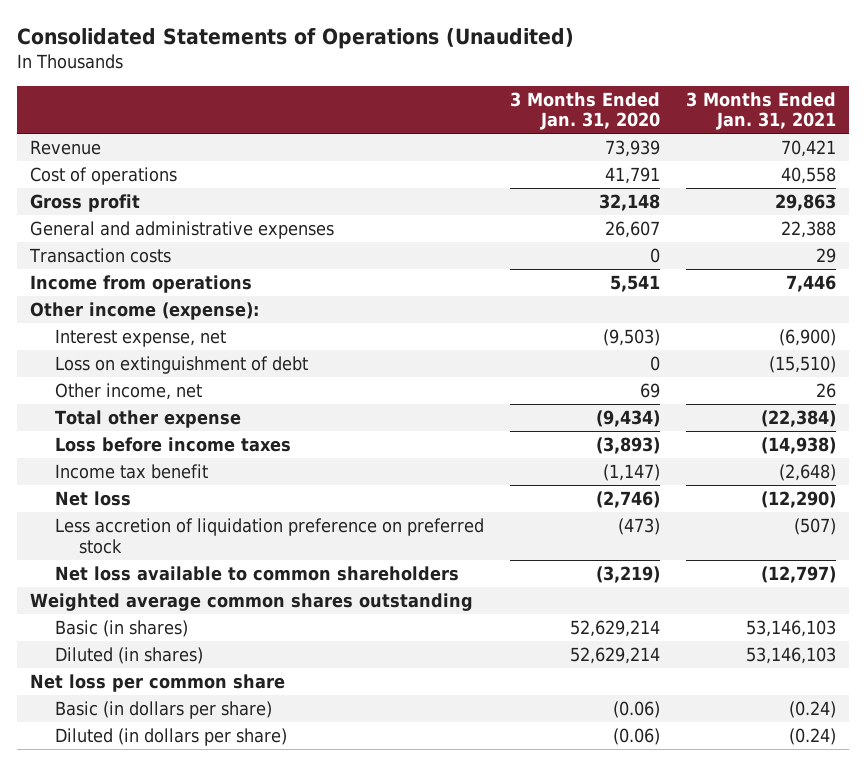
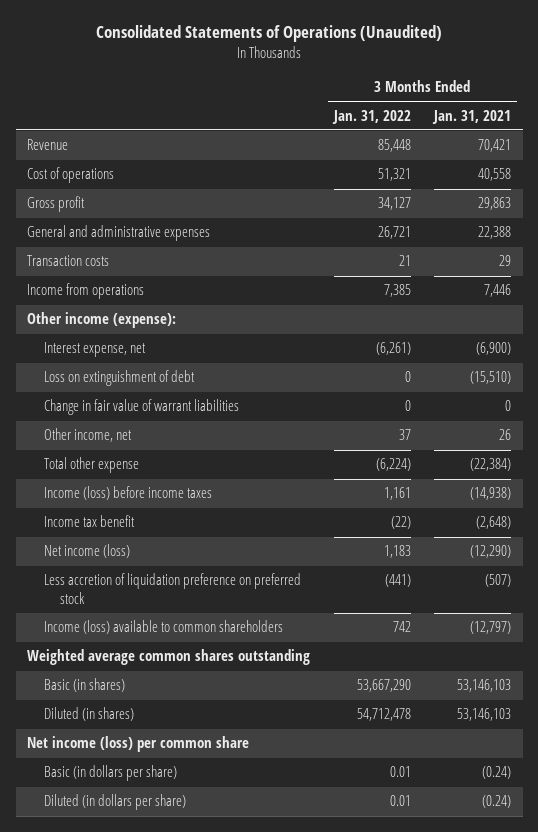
[509,91,660,131] 3 Months Ended Jan. 31, 2020 -> none
none -> [331,109,411,124] Jan. 31, 2022
none -> [43,399,239,416] Change in fair value of warrant liabilities
[54,436,291,452] Loss before income taxes -> [43,486,212,501] Income (loss) before income taxes
[54,490,131,506] Net loss -> [43,544,130,559] Net income (loss)
[54,565,459,581] Net loss available to common shareholders -> [43,620,283,635] Income (loss) available to common shareholders
[30,673,286,692] Net loss per common share -> [27,736,250,753] Net income (loss) per common share

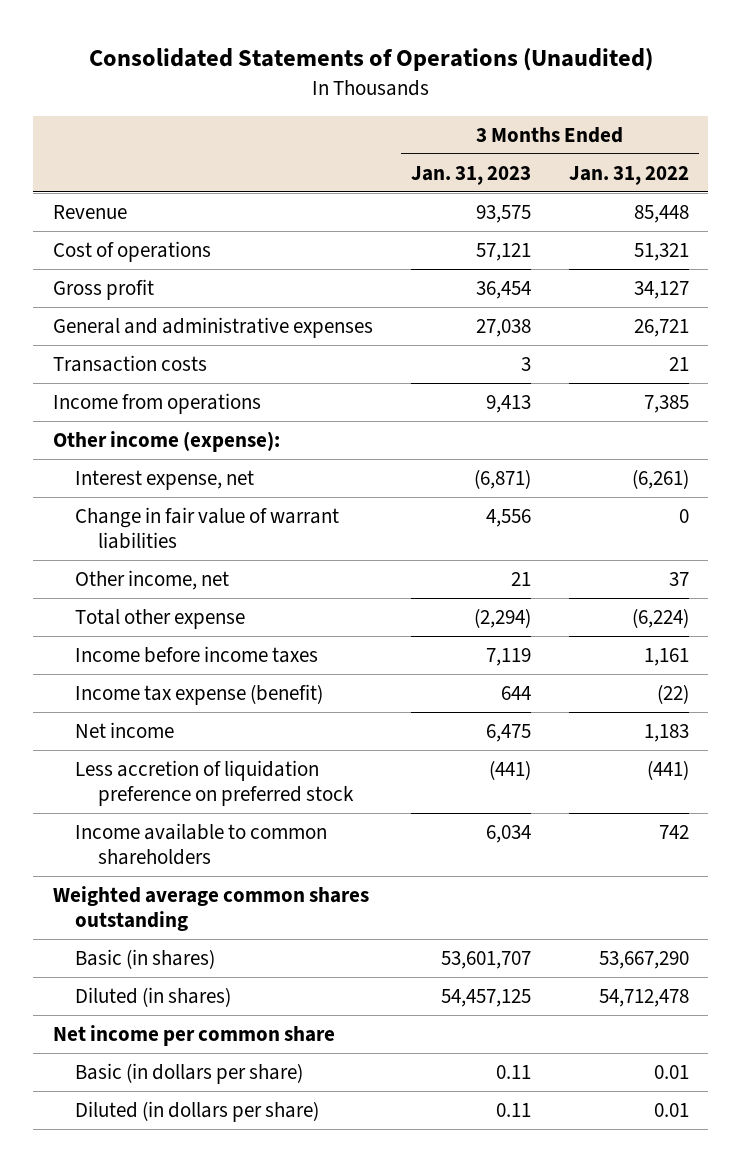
[431,109,511,124] Jan. 31, 2021 -> none
none -> [410,165,531,185] Jan. 31, 2023
[43,370,195,387] Loss on extinguishment of debt -> none
[43,486,212,501] Income (loss) before income taxes -> [75,645,319,663] Income before income taxes
[43,515,135,528] Income tax benefit -> [75,683,324,705] Income tax expense (benefit)
[43,544,130,559] Net income (loss) -> [75,721,175,738] Net income
[43,620,283,635] Income (loss) available to common shareholders -> [75,822,328,866] Income available to common shareholders
[27,736,250,753] Net income (loss) per common share -> [52,1024,335,1046] Net income per common share

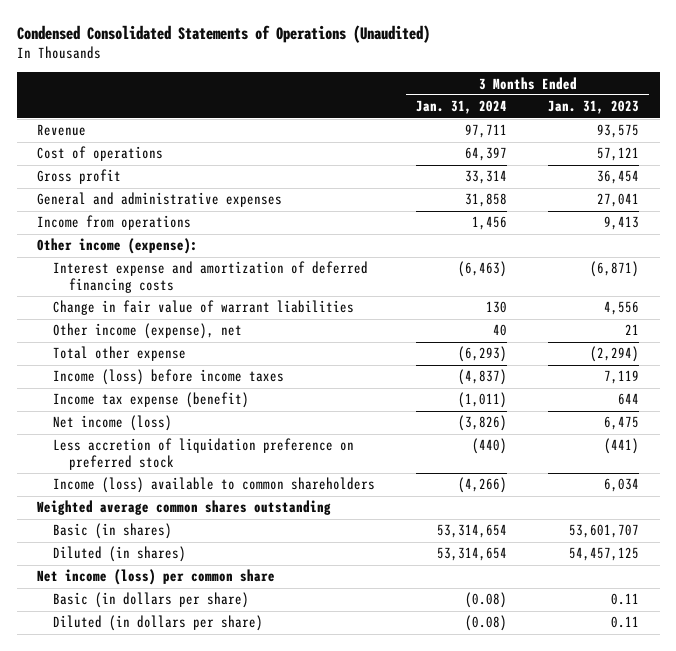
[88,48,653,72] Consolidated Statements of Operations (Unaudited) -> [16,24,430,43] Condensed Consolidated Statements of Operations (Unaudited)
[569,165,690,185] Jan. 31, 2022 -> none
none -> [416,100,508,115] Jan. 31, 2024
[52,354,207,372] Transaction costs -> none
[475,318,531,337] 27,038 -> [597,193,640,208] 27,041
[75,469,255,490] Interest expense, net -> [53,261,369,293] Interest expense and amortization of deferred financing costs
[75,569,230,590] Other income, net -> [53,323,243,340] Other income (expense), net
[75,645,319,663] Income before income taxes -> [53,369,285,386] Income (loss) before income taxes
[75,721,175,738] Net income -> [53,415,173,432] Net income (loss)
[75,822,328,866] Income available to common shareholders -> [53,477,376,494] Income (loss) available to common shareholders
[52,1024,335,1046] Net income per common share -> [37,569,276,586] Net income (loss) per common share

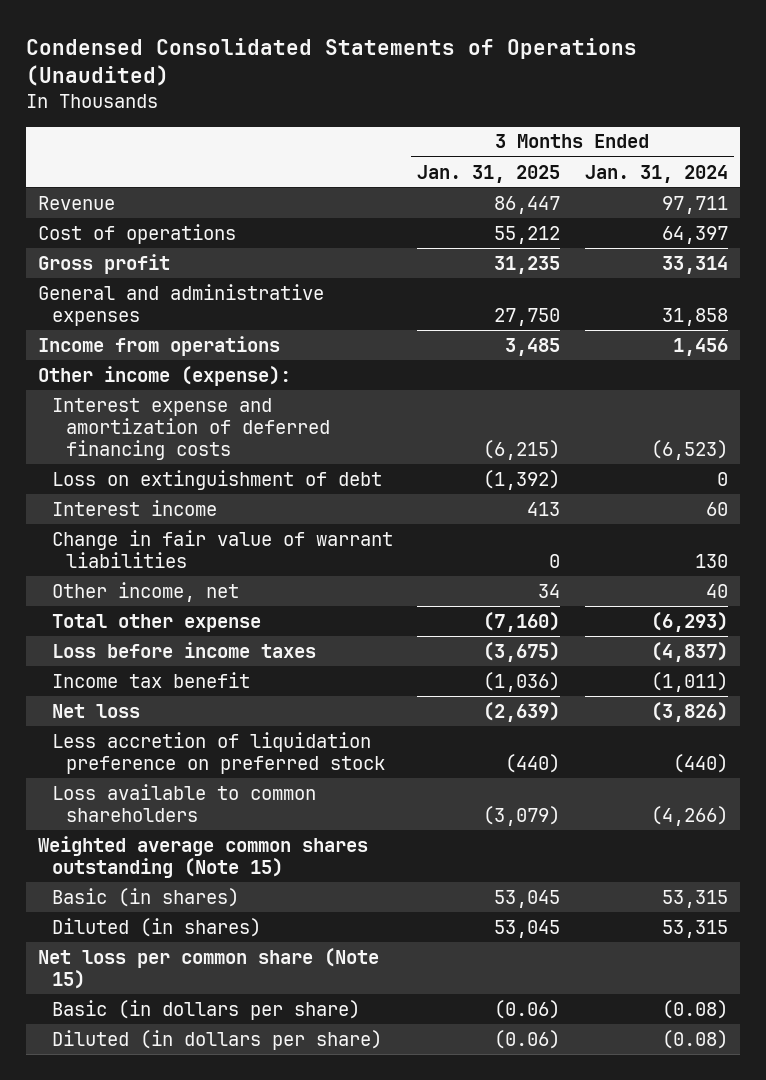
[548,100,640,115] Jan. 31, 2023 -> none
none -> [417,164,561,183] Jan. 31, 2025
[458,261,508,278] (6,463) -> [650,439,728,460] (6,523)
none -> [52,469,383,490] Loss on extinguishment of debt
none -> [52,499,218,516] Interest income
[53,323,243,340] Other income (expense), net -> [52,581,240,602] Other income, net
[53,369,285,386] Income (loss) before income taxes -> [52,641,317,658] Loss before income taxes
[53,392,250,409] Income tax expense (benefit) -> [52,671,251,688] Income tax benefit
[53,415,173,432] Net income (loss) -> [52,703,141,718] Net loss
[53,477,376,494] Income (loss) available to common shareholders -> [52,783,317,822] Loss available to common shareholders
[37,500,332,516] Weighted average common shares outstanding -> [38,835,369,878] Weighted average common shares outstanding (Note 15)
[437,524,508,539] 53,314,654 -> [661,889,728,908] 53,315
[437,547,508,562] 53,314,654 -> [661,919,728,938] 53,315
[37,569,276,586] Net income (loss) per common share -> [38,947,380,989] Net loss per common share (Note 15)

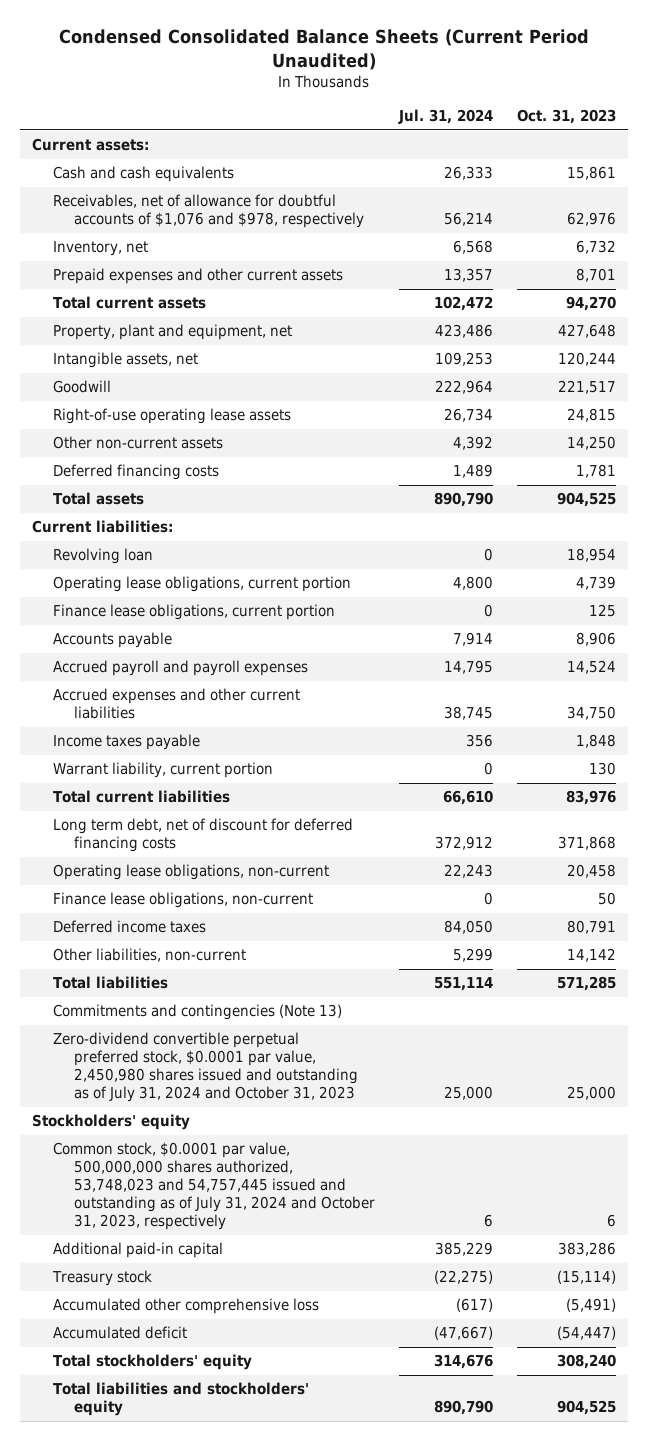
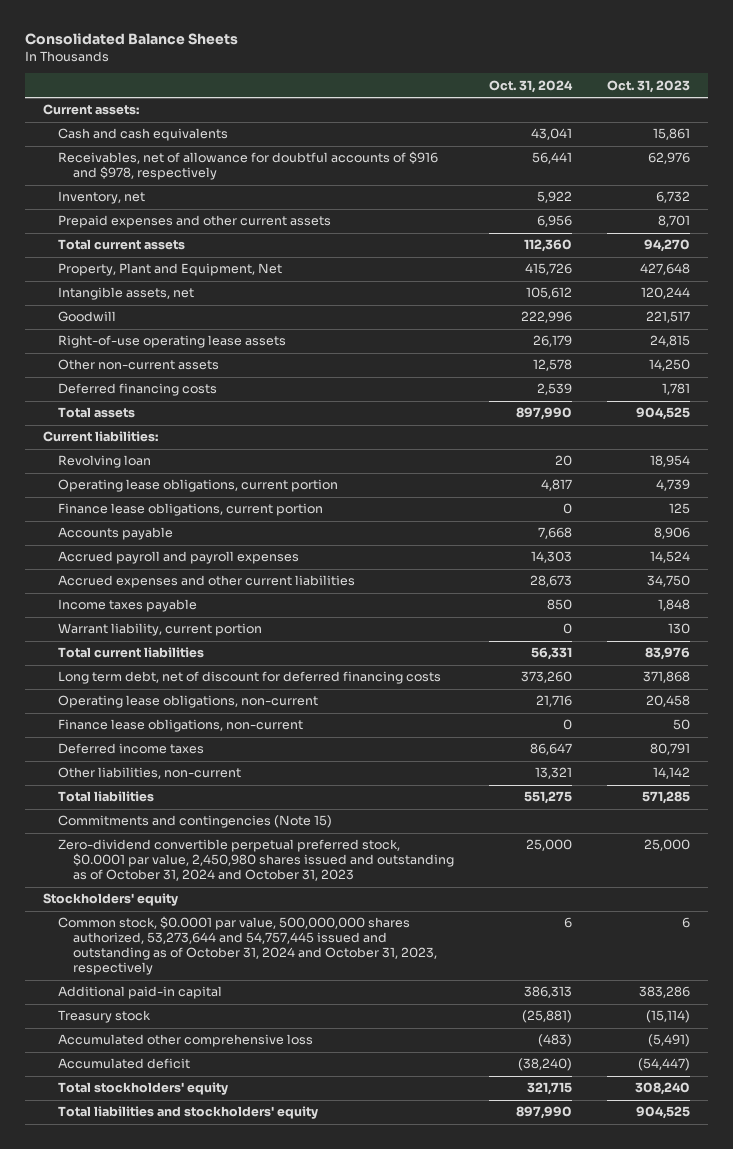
[58,29,589,70] Condensed Consolidated Balance Sheets (Current Period Unaudited) -> [25,33,239,46] Consolidated Balance Sheets
[397,109,493,125] Jul. 31, 2024 -> none
none -> [489,79,574,93] Oct. 31, 2024
[52,194,364,229] Receivables, net of allowance for doubtful accounts of $1,076 and $978, respectively -> [57,151,438,181] Receivables, net of allowance for doubtful accounts of $916 and $978, respectively
[52,324,292,341] Property, plant and equipment, net -> [57,263,282,277] Property, Plant and Equipment, Net
[52,1004,342,1021] Commitments and contingencies (Note 13) -> [57,815,332,829] Commitments and contingencies (Note 15)
[52,1032,358,1103] Zero-dividend convertible perpetual preferred stock, $0.0001 par value, 2,450,980 shares issued and outstanding as of July 31, 2024 and October 31, 2023 -> [57,839,455,882] Zero-dividend convertible perpetual preferred stock, $0.0001 par value, 2,450,980 shares issued and outstanding as of October 31, 2024 and October 31, 2023
[52,1142,375,1231] Common stock, $0.0001 par value, 500,000,000 shares authorized, 53,748,023 and 54,757,445 issued and outstanding as of July 31, 2024 and October 31, 2023, respectively -> [57,916,438,976] Common stock, $0.0001 par value, 500,000,000 shares authorized, 53,273,644 and 54,757,445 issued and outstanding as of October 31, 2024 and October 31, 2023, respectively

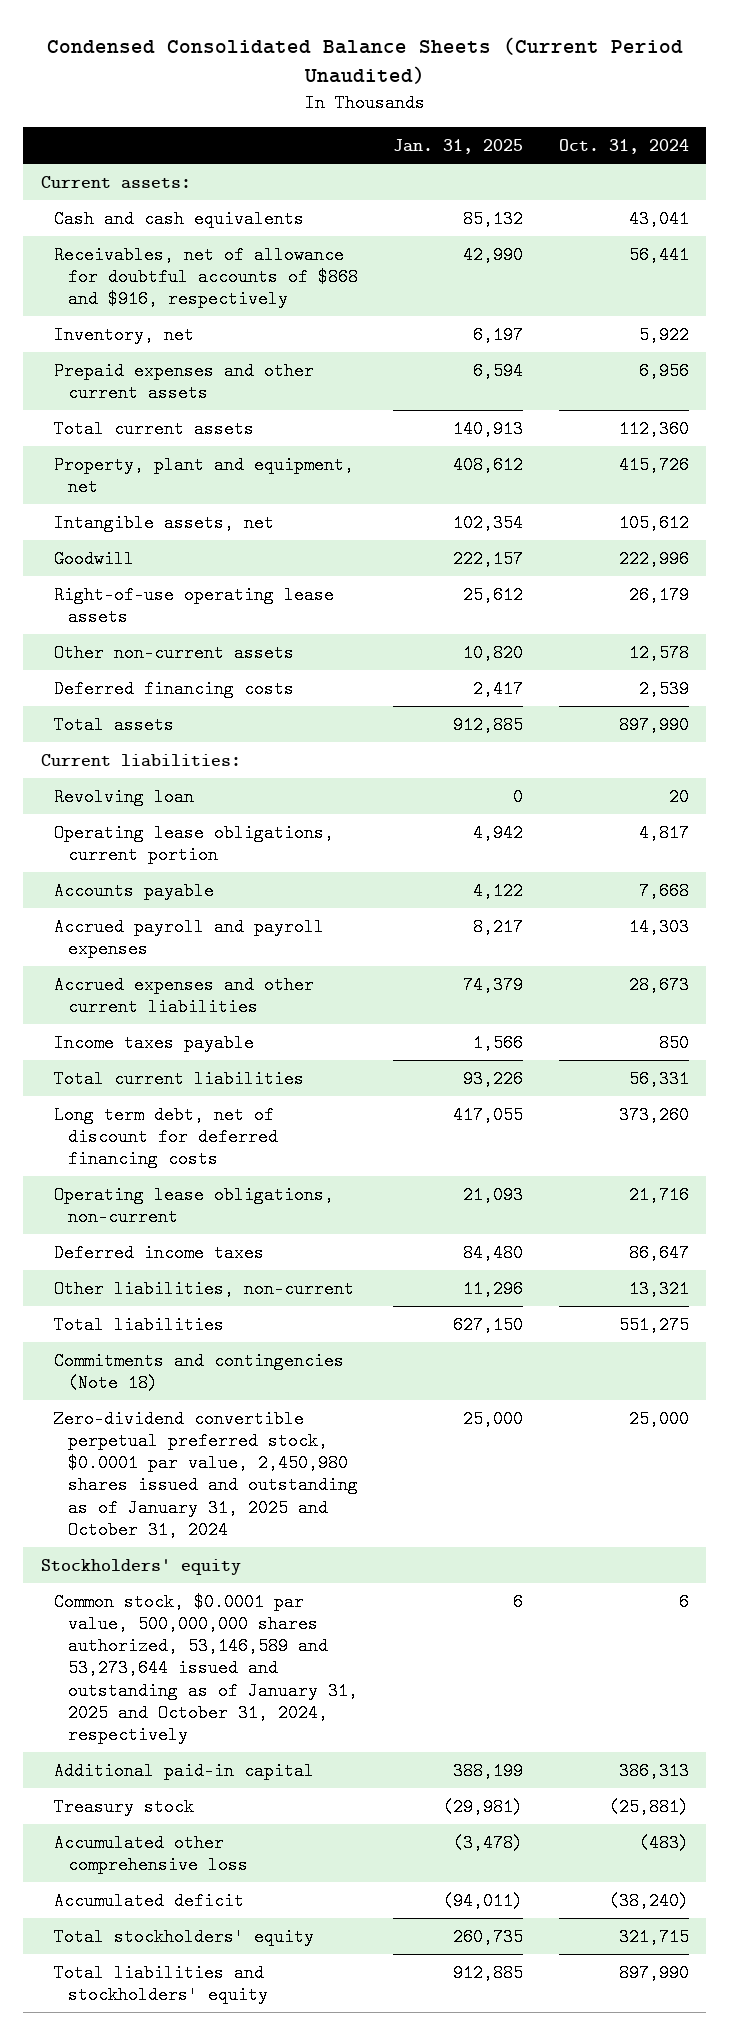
[25,33,239,46] Consolidated Balance Sheets -> [46,36,683,85] Condensed Consolidated Balance Sheets (Current Period Unaudited)
[607,79,691,93] Oct. 31, 2023 -> none
none -> [393,138,524,154] Jan. 31, 2025
[57,151,438,181] Receivables, net of allowance for doubtful accounts of $916 and $978, respectively -> [54,245,358,309] Receivables, net of allowance for doubtful accounts of $868 and $916, respectively
[57,263,282,277] Property, Plant and Equipment, Net -> [54,455,355,497] Property, plant and equipment, net
[57,503,323,517] Finance lease obligations, current portion -> none
[57,623,262,637] Warrant liability, current portion -> none
[57,719,303,733] Finance lease obligations, non-current -> none
[57,815,332,829] Commitments and contingencies (Note 15) -> [54,1351,345,1393] Commitments and contingencies (Note 18)
[57,839,455,882] Zero-dividend convertible perpetual preferred stock, $0.0001 par value, 2,450,980 shares issued and outstanding as of October 31, 2024 and October 31, 2023 -> [54,1409,358,1539] Zero-dividend convertible perpetual preferred stock, $0.0001 par value, 2,450,980 shares issued and outstanding as of January 31, 2025 and October 31, 2024
[57,916,438,976] Common stock, $0.0001 par value, 500,000,000 shares authorized, 53,273,644 and 54,757,445 issued and outstanding as of October 31, 2024 and October 31, 2023, respectively -> [54,1592,358,1745] Common stock, $0.0001 par value, 500,000,000 shares authorized, 53,146,589 and 53,273,644 issued and outstanding as of January 31, 2025 and October 31, 2024, respectively

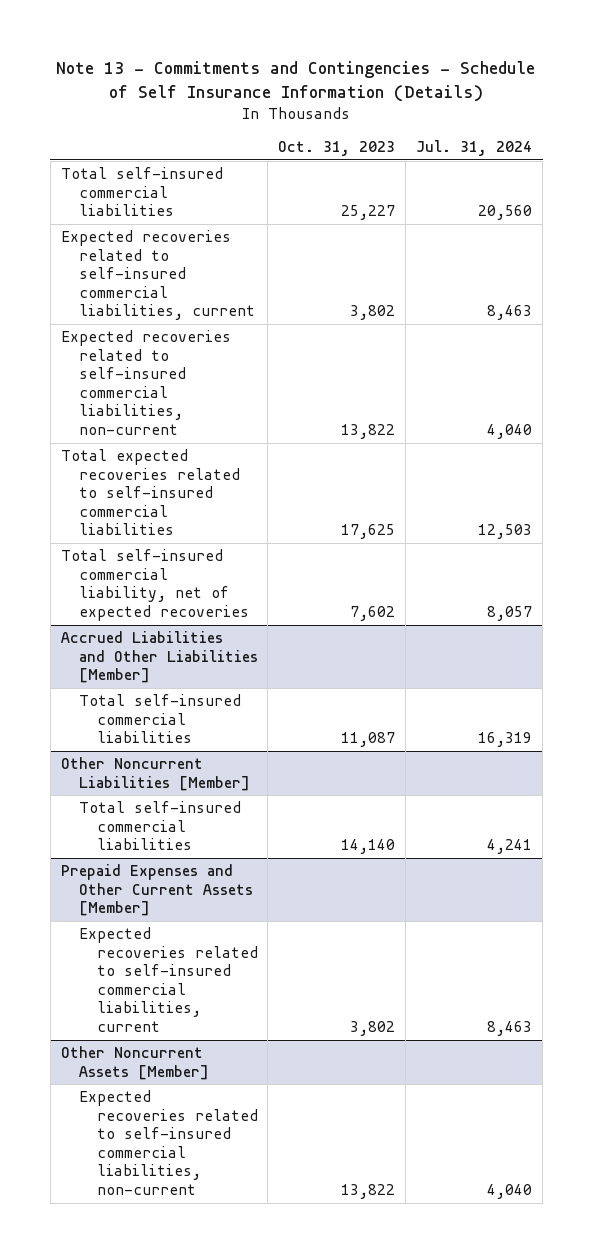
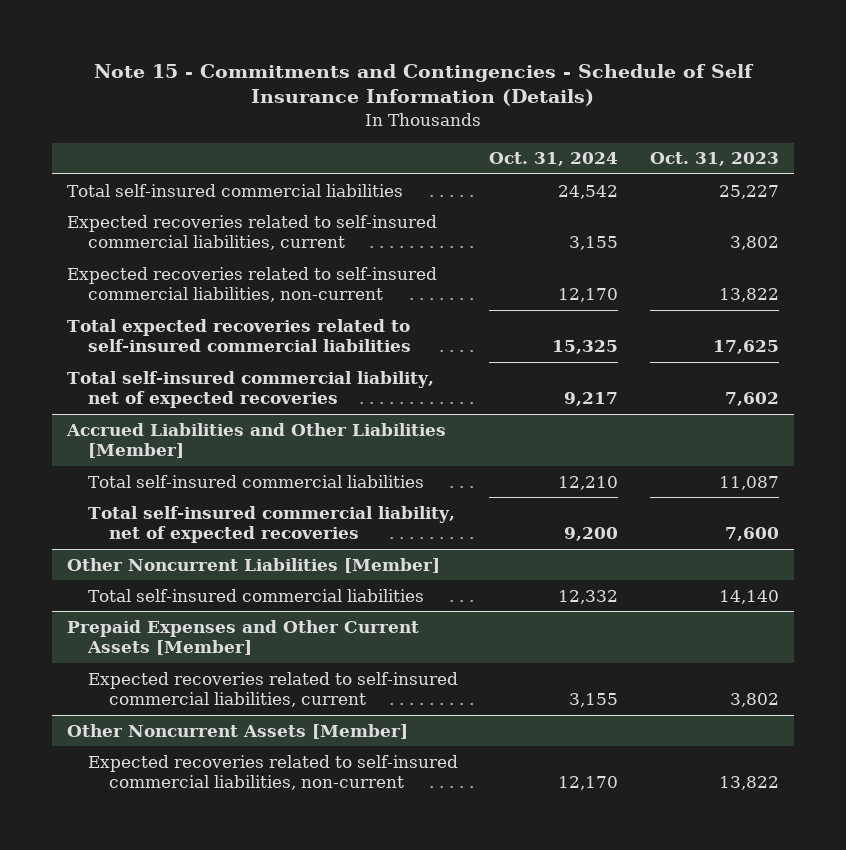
[56,60,536,102] Note 13 - Commitments and Contingencies - Schedule of Self Insurance Information (Details) -> [93,63,754,107] Note 15 - Commitments and Contingencies - Schedule of Self Insurance Information (Details)
[416,140,533,157] Jul. 31, 2024 -> none
none -> [489,152,619,167] Oct. 31, 2024
none -> [87,505,455,544] Total self-insured commercial liability, net of expected recoveries

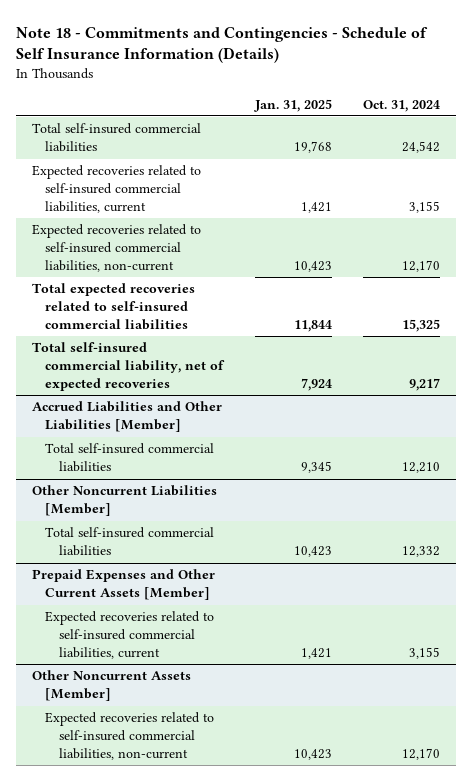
[93,63,754,107] Note 15 - Commitments and Contingencies - Schedule of Self Insurance Information (Details) -> [16,26,429,64] Note 18 - Commitments and Contingencies - Schedule of Self Insurance Information (Details)
[649,152,779,167] Oct. 31, 2023 -> none
none -> [253,98,332,112] Jan. 31, 2025
[87,505,455,544] Total self-insured commercial liability, net of expected recoveries -> none

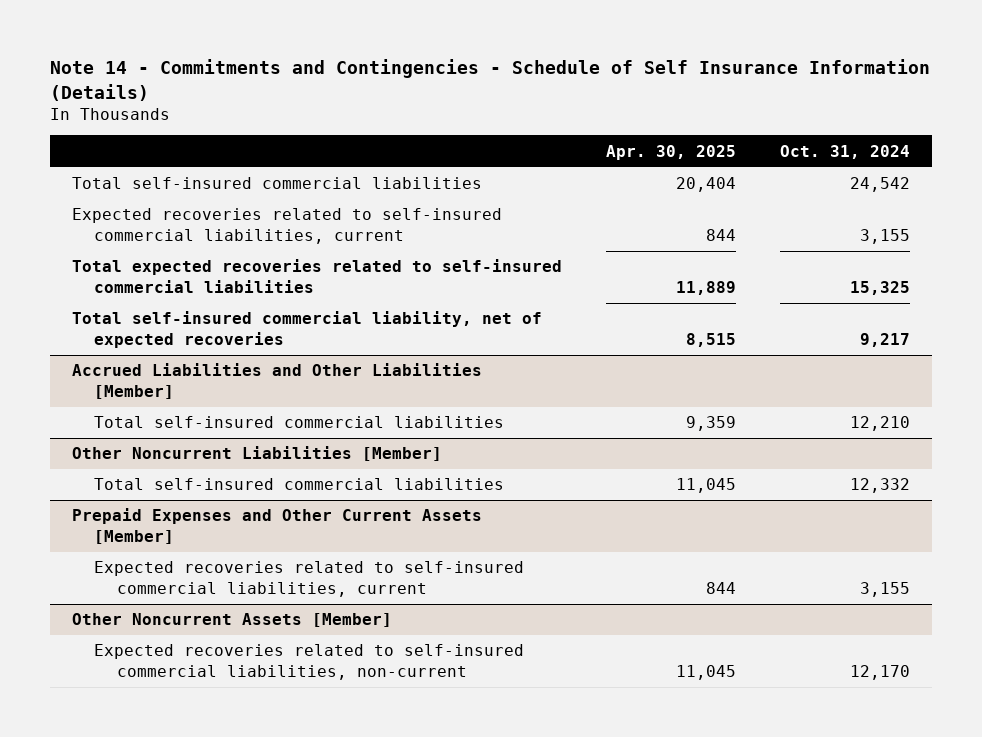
[16,26,429,64] Note 18 - Commitments and Contingencies - Schedule of Self Insurance Information (Details) -> [49,59,930,101] Note 14 - Commitments and Contingencies - Schedule of Self Insurance Information (Details)
[253,98,332,112] Jan. 31, 2025 -> none
none -> [605,144,736,160] Apr. 30, 2025
[31,224,201,272] Expected recoveries related to self-insured commercial liabilities, non-current -> none

